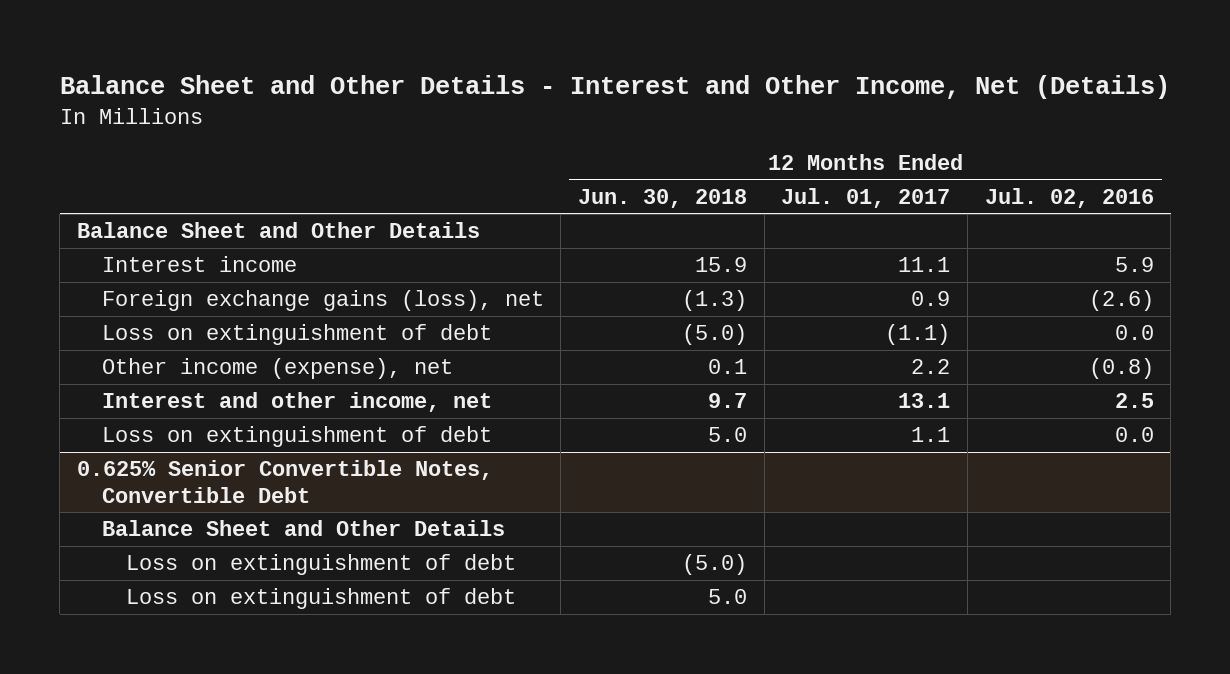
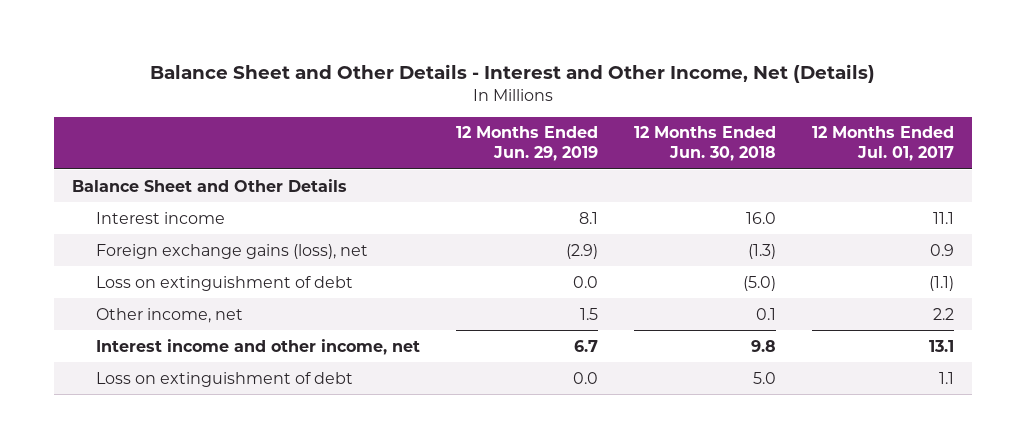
[984,187,1154,208] Jul. 02, 2016 -> none
none -> [455,126,598,162] 12 Months Ended Jun. 29, 2019
[694,257,747,273] 15.9 -> [746,211,777,224] 16.0
[101,358,453,380] Other income (expense), net -> [95,307,243,323] Other income, net
[101,392,492,413] Interest and other income, net -> [95,338,420,355] Interest income and other income, net
[707,393,747,409] 9.7 -> [751,339,777,352] 9.8
[76,460,493,503] 0.625% Senior Convertible Notes, Convertible Debt -> none
[101,520,505,537] Balance Sheet and Other Details -> none
[126,554,517,576] Loss on extinguishment of debt -> none
[126,588,517,610] Loss on extinguishment of debt -> none

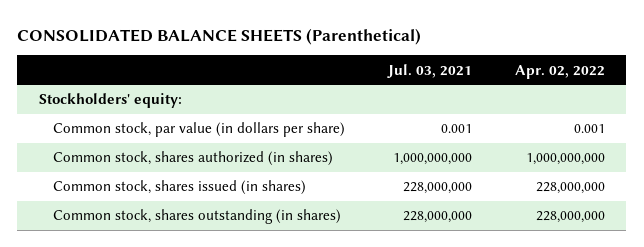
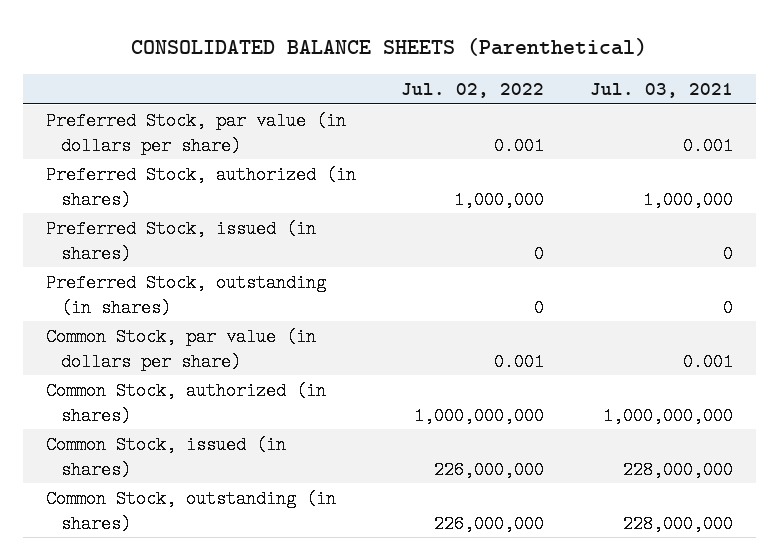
[514,64,605,79] Apr. 02, 2022 -> none
none -> [401,82,545,98] Jul. 02, 2022
[38,93,182,109] Stockholders' equity: -> none
none -> [45,111,346,155] Preferred Stock, par value (in dollars per share)
none -> [45,165,356,209] Preferred Stock, authorized (in shares)
none -> [45,219,316,263] Preferred Stock, issued (in shares)
none -> [45,273,326,317] Preferred Stock, outstanding (in shares)
[52,122,345,138] Common stock, par value (in dollars per share) -> [45,327,316,371] Common Stock, par value (in dollars per share)
[52,151,333,167] Common stock, shares authorized (in shares) -> [45,381,326,425] Common Stock, authorized (in shares)
[52,180,306,196] Common stock, shares issued (in shares) -> [45,435,286,479] Common Stock, issued (in shares)
[52,209,341,225] Common stock, shares outstanding (in shares) -> [45,489,336,533] Common Stock, outstanding (in shares)

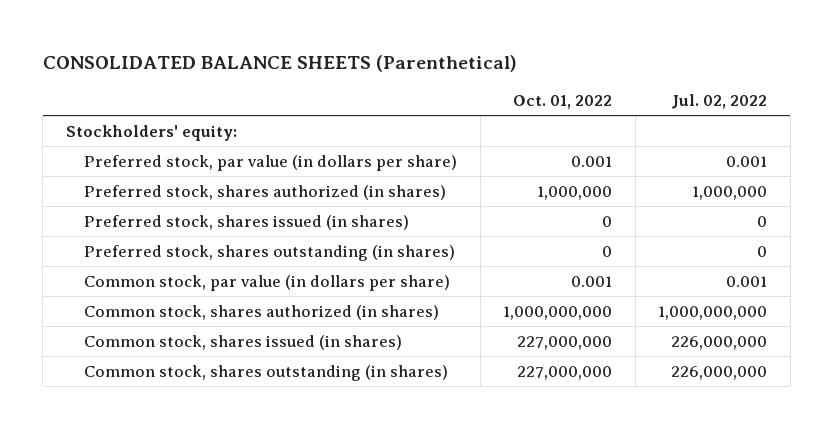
[590,82,734,98] Jul. 03, 2021 -> none
none -> [513,95,613,110] Oct. 01, 2022
none -> [65,124,237,141] Stockholders' equity:
[45,111,346,155] Preferred Stock, par value (in dollars per share) -> [84,154,458,171] Preferred stock, par value (in dollars per share)
[45,165,356,209] Preferred Stock, authorized (in shares) -> [84,184,447,200] Preferred stock, shares authorized (in shares)
[45,219,316,263] Preferred Stock, issued (in shares) -> [84,214,410,230] Preferred stock, shares issued (in shares)
[45,273,326,317] Preferred Stock, outstanding (in shares) -> [84,244,456,261] Preferred stock, shares outstanding (in shares)
[45,327,316,371] Common Stock, par value (in dollars per share) -> [84,274,451,291] Common stock, par value (in dollars per share)
[45,381,326,425] Common Stock, authorized (in shares) -> [84,304,440,320] Common stock, shares authorized (in shares)
[45,435,286,479] Common Stock, issued (in shares) -> [84,334,403,350] Common stock, shares issued (in shares)
[45,489,336,533] Common Stock, outstanding (in shares) -> [84,364,449,381] Common stock, shares outstanding (in shares)

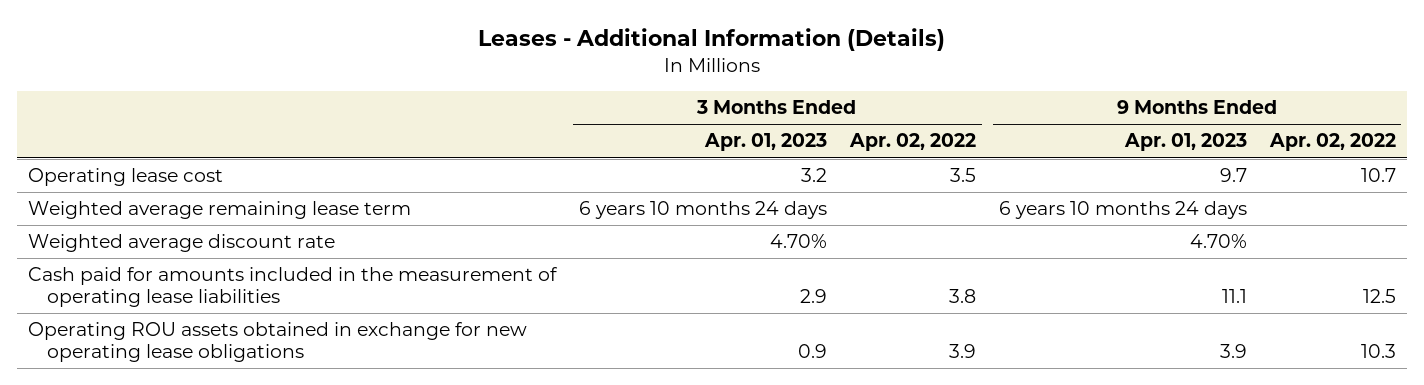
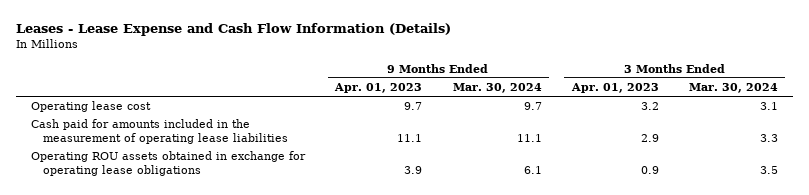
[477,28,945,52] Leases - Additional Information (Details) -> [16,23,452,37] Leases - Lease Expense and Cash Flow Information (Details)
[848,133,976,152] Apr. 02, 2022 -> none
[1268,133,1396,152] Apr. 02, 2022 -> none
none -> [452,83,542,94] Mar. 30, 2024
none -> [688,83,778,94] Mar. 30, 2024
[28,201,412,220] Weighted average remaining lease term -> none
[28,234,336,253] Weighted average discount rate -> none
[28,322,528,363] Operating ROU assets obtained in exchange for new operating lease obligations -> [31,151,307,176] Operating ROU assets obtained in exchange for operating lease obligations

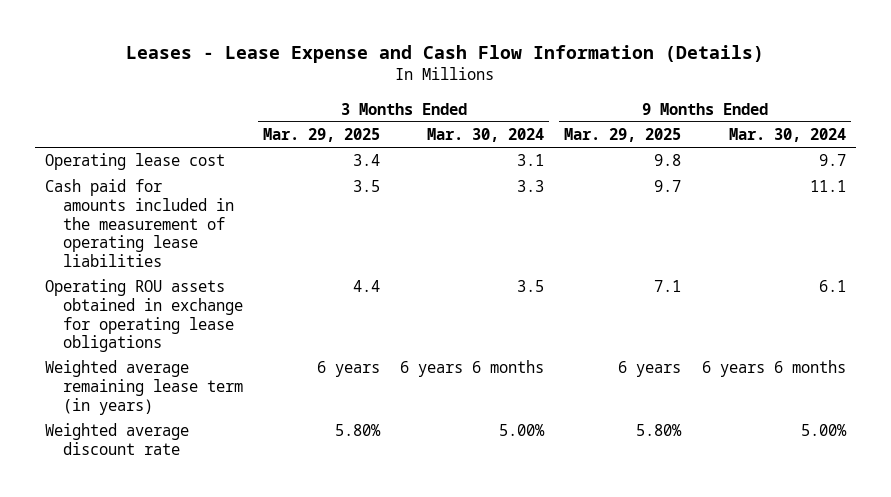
[334,83,423,94] Apr. 01, 2023 -> none
[570,83,659,94] Apr. 01, 2023 -> none
none -> [262,128,380,143] Mar. 29, 2025
none -> [564,128,682,143] Mar. 29, 2025
none -> [45,360,243,415] Weighted average remaining lease term (in years)
none -> [45,423,190,456] Weighted average discount rate

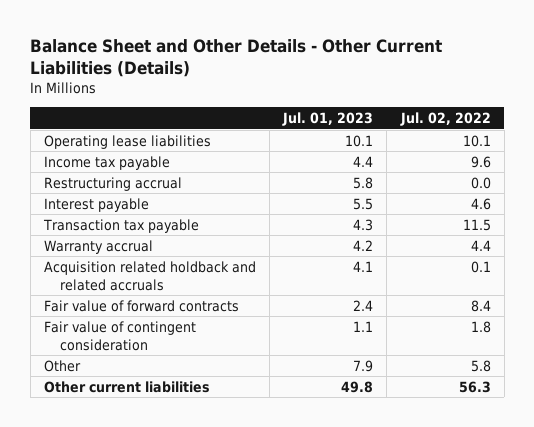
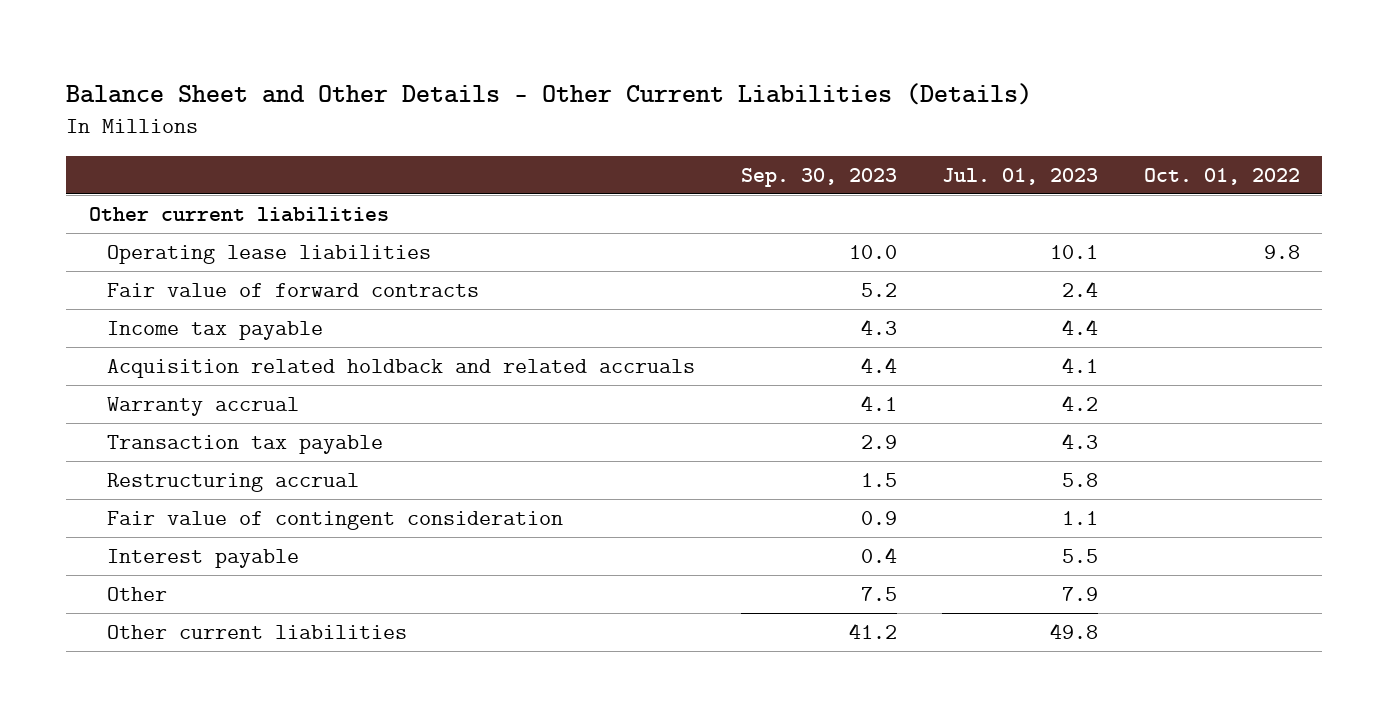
[399,112,491,127] Jul. 02, 2022 -> none
none -> [740,167,897,187] Sep. 30, 2023
none -> [1143,167,1300,185] Oct. 01, 2022
none -> [88,207,389,223] Other current liabilities
[43,299,239,312] Fair value of forward contracts -> [107,283,480,298] Fair value of forward contracts
[43,239,153,254] Warranty accrual -> [107,397,300,417] Warranty accrual
[42,218,199,233] Transaction tax payable -> [107,435,384,455] Transaction tax payable
[43,176,182,191] Restructuring accrual -> [107,473,360,493] Restructuring accrual
[43,197,149,212] Interest payable -> [107,549,300,569] Interest payable

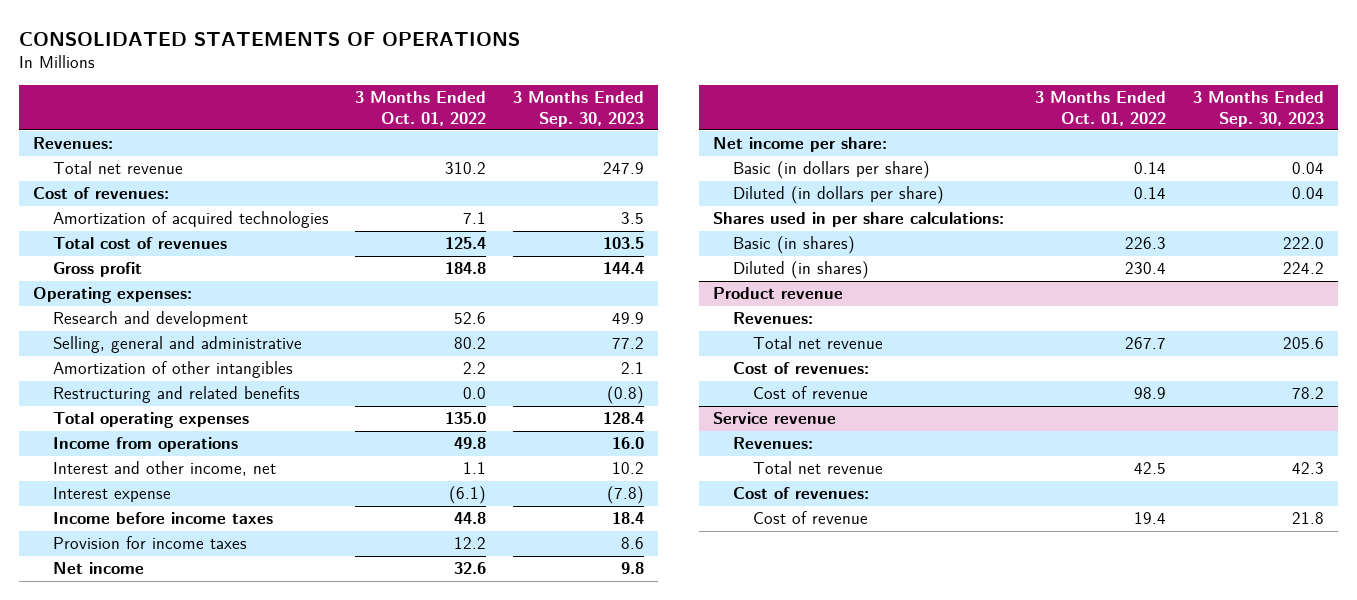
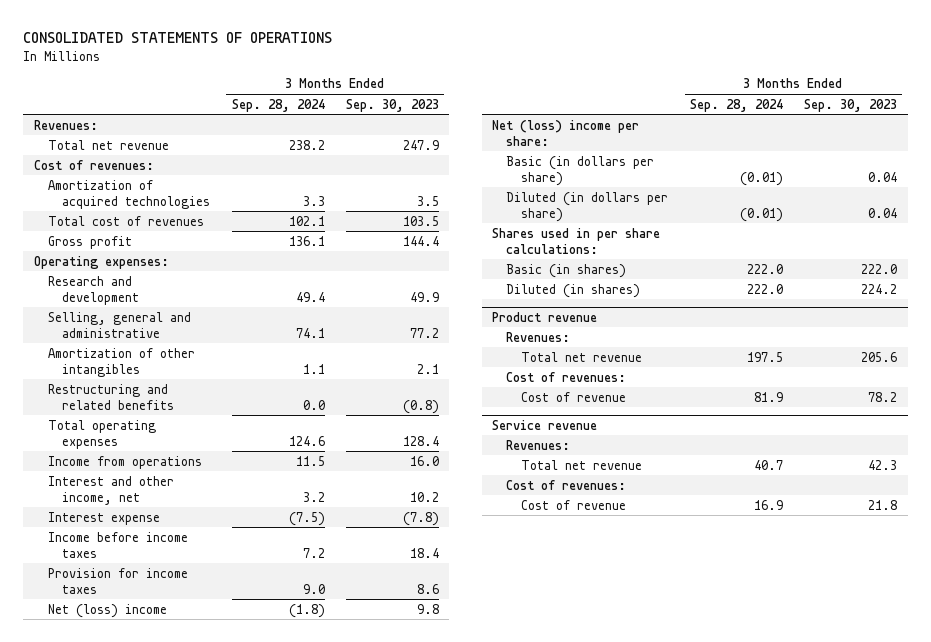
[355,91,487,126] 3 Months Ended Oct. 01, 2022 -> none
none -> [231,98,325,112] Sep. 28, 2024
[52,562,144,575] Net income -> [48,603,168,618] Net (loss) income
[712,137,887,153] Net income per share: -> [492,119,640,146] Net (loss) income per share:

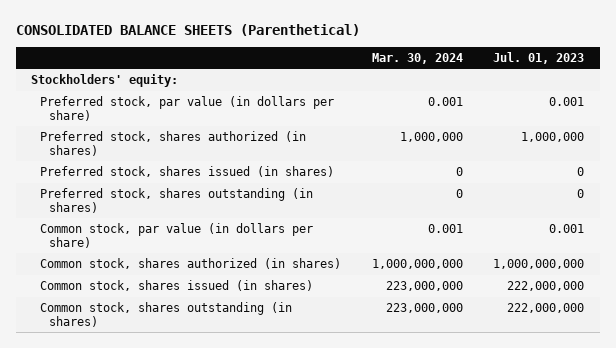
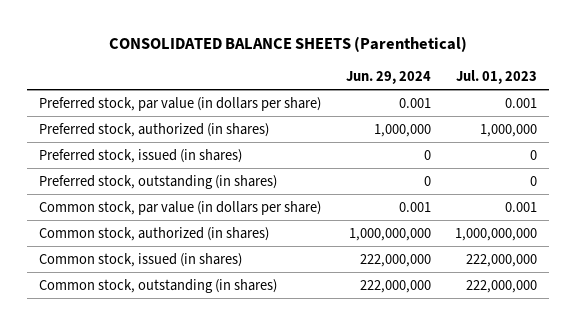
[371,52,463,64] Mar. 30, 2024 -> none
none -> [345,70,431,84] Jun. 29, 2024
[31,74,179,88] Stockholders' equity: -> none
[40,131,307,156] Preferred stock, shares authorized (in shares) -> [39,122,270,137] Preferred stock, authorized (in shares)
[40,166,335,178] Preferred stock, shares issued (in shares) -> [39,148,243,163] Preferred stock, issued (in shares)
[40,188,314,213] Preferred stock, shares outstanding (in shares) -> [39,174,278,189] Preferred stock, outstanding (in shares)
[40,258,342,270] Common stock, shares authorized (in shares) -> [39,226,270,241] Common stock, authorized (in shares)
[40,280,314,292] Common stock, shares issued (in shares) -> [39,252,243,267] Common stock, issued (in shares)
[40,302,293,327] Common stock, shares outstanding (in shares) -> [39,278,278,293] Common stock, outstanding (in shares)

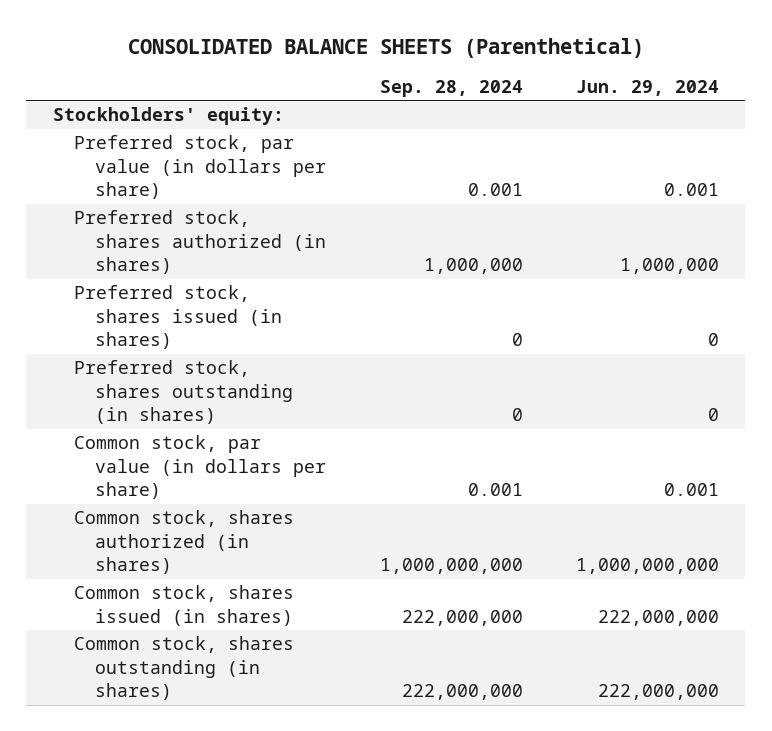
[456,69,538,84] Jul. 01, 2023 -> none
none -> [379,79,523,97] Sep. 28, 2024
none -> [52,107,284,126] Stockholders' equity:
[39,122,270,137] Preferred stock, authorized (in shares) -> [74,210,327,275] Preferred stock, shares authorized (in shares)
[39,148,243,163] Preferred stock, issued (in shares) -> [74,285,283,350] Preferred stock, shares issued (in shares)
[39,174,278,189] Preferred stock, outstanding (in shares) -> [74,360,294,425] Preferred stock, shares outstanding (in shares)
[39,226,270,241] Common stock, authorized (in shares) -> [74,510,295,575] Common stock, shares authorized (in shares)
[39,252,243,267] Common stock, issued (in shares) -> [74,585,295,626] Common stock, shares issued (in shares)
[39,278,278,293] Common stock, outstanding (in shares) -> [74,636,295,701] Common stock, shares outstanding (in shares)

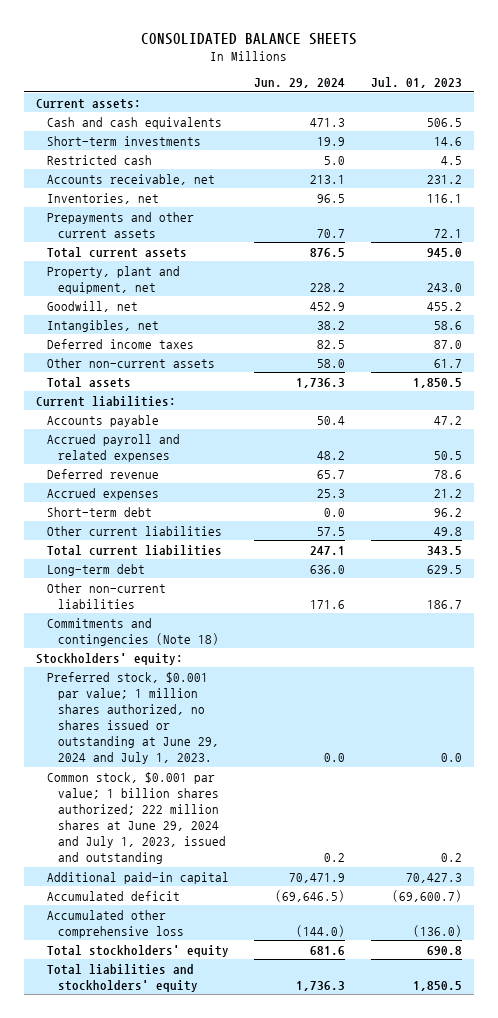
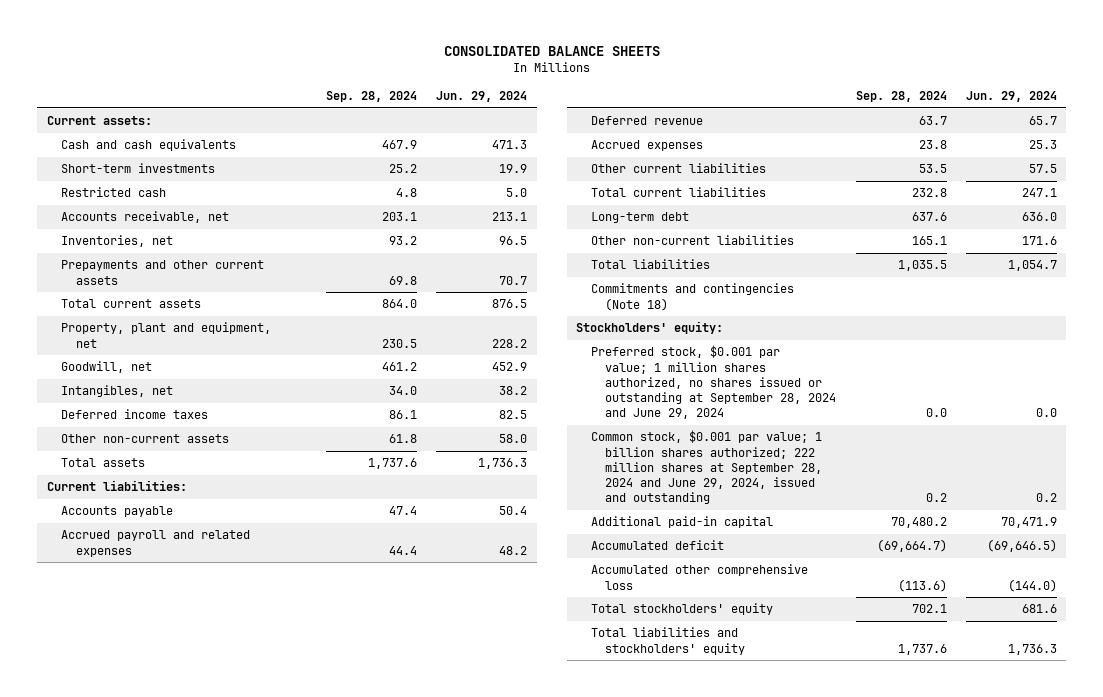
[370,77,462,89] Jul. 01, 2023 -> none
none -> [325,91,417,103] Sep. 28, 2024
[47,506,153,517] Short-term debt -> none
none -> [590,259,710,270] Total liabilities
[47,671,220,765] Preferred stock, $0.001 par value; 1 million shares authorized, no shares issued or outstanding at June 29, 2024 and July 1, 2023. -> [590,345,837,420] Preferred stock, $0.001 par value; 1 million shares authorized, no shares issued or outstanding at September 28, 2024 and June 29, 2024
[47,771,227,865] Common stock, $0.001 par value; 1 billion shares authorized; 222 million shares at June 29, 2024 and July 1, 2023, issued and outstanding -> [590,430,823,505] Common stock, $0.001 par value; 1 billion shares authorized; 222 million shares at September 28, 2024 and June 29, 2024, issued and outstanding

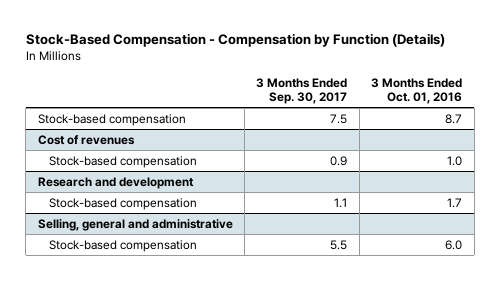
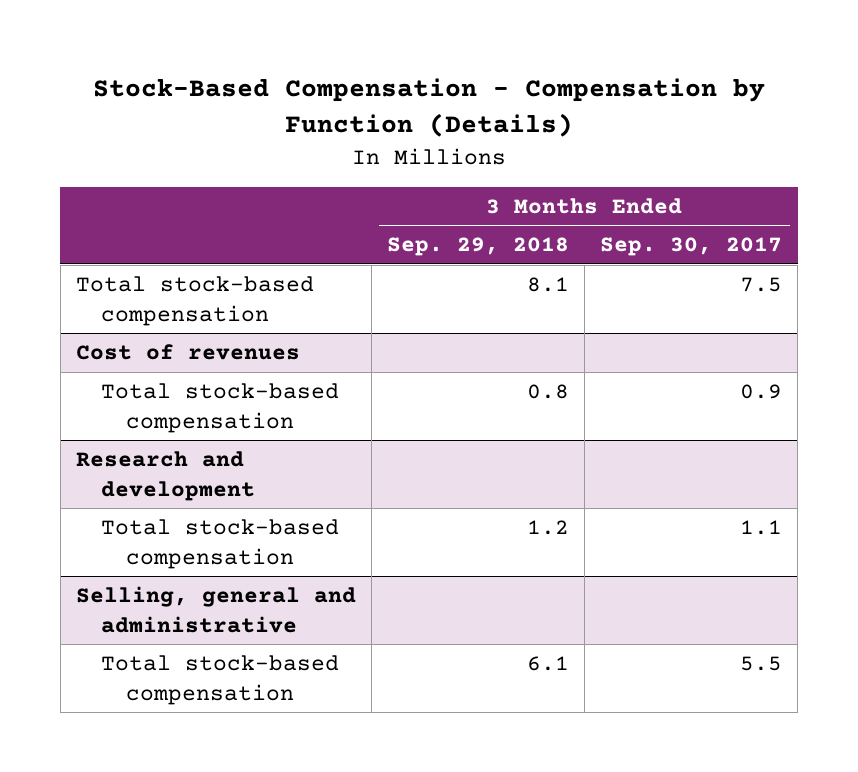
[371,77,463,104] 3 Months Ended Oct. 01, 2016 -> none
none -> [386,237,569,257] Sep. 29, 2018
[37,113,186,126] Stock-based compensation -> [75,275,314,326] Total stock-based compensation
[48,155,197,168] Stock-based compensation -> [100,382,339,433] Total stock-based compensation
[48,197,197,210] Stock-based compensation -> [100,518,339,569] Total stock-based compensation
[48,239,197,252] Stock-based compensation -> [100,654,339,705] Total stock-based compensation

